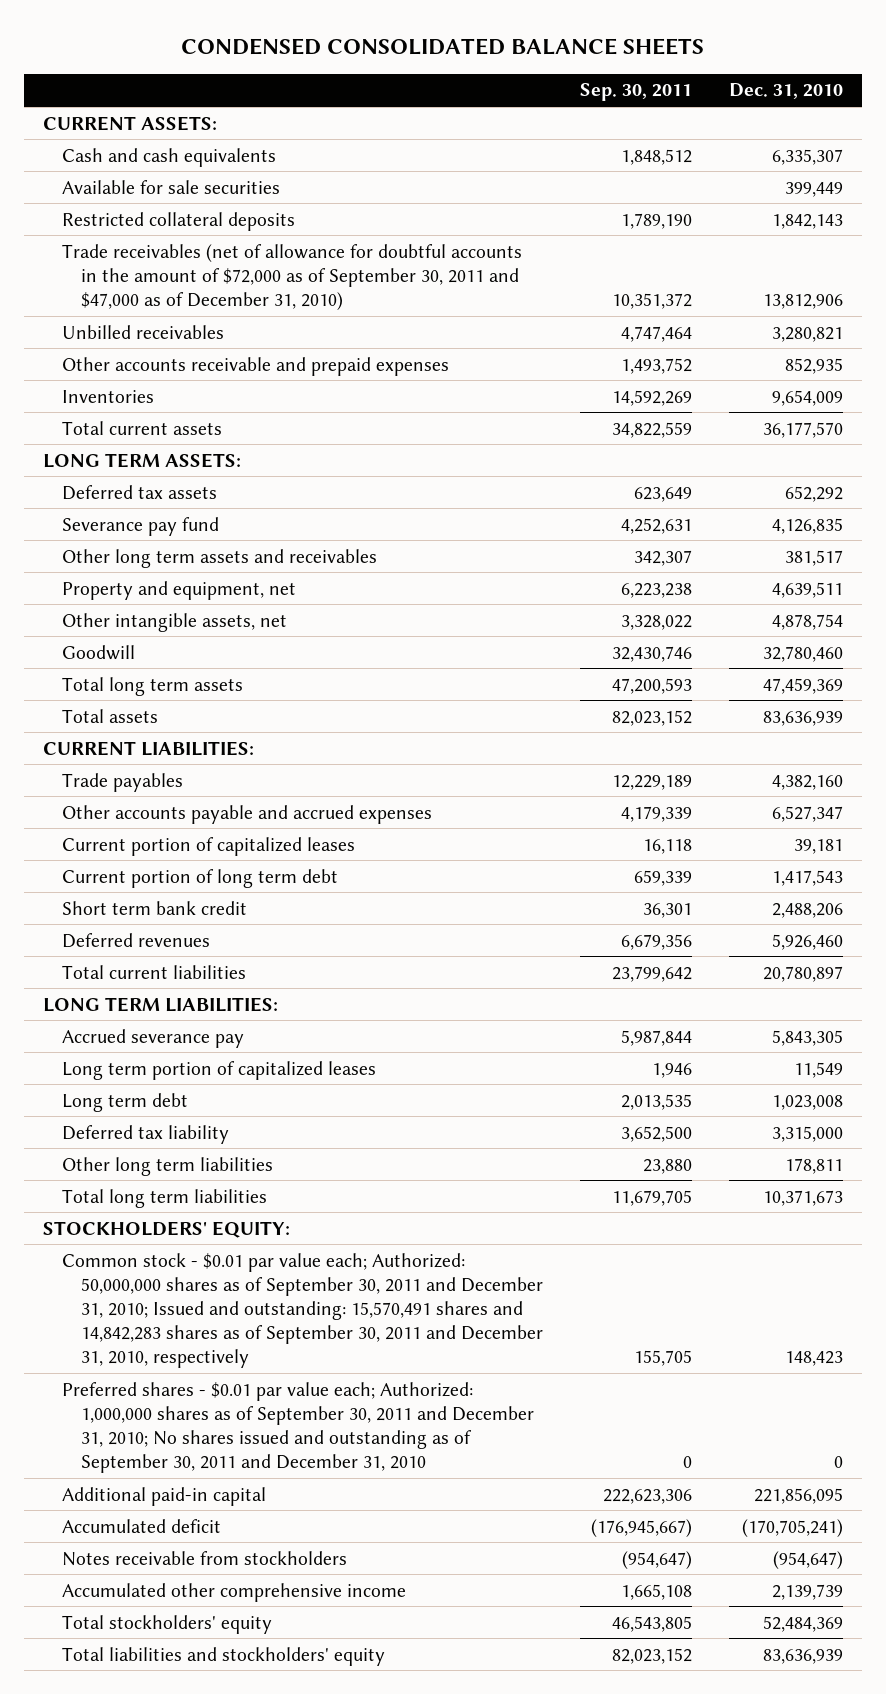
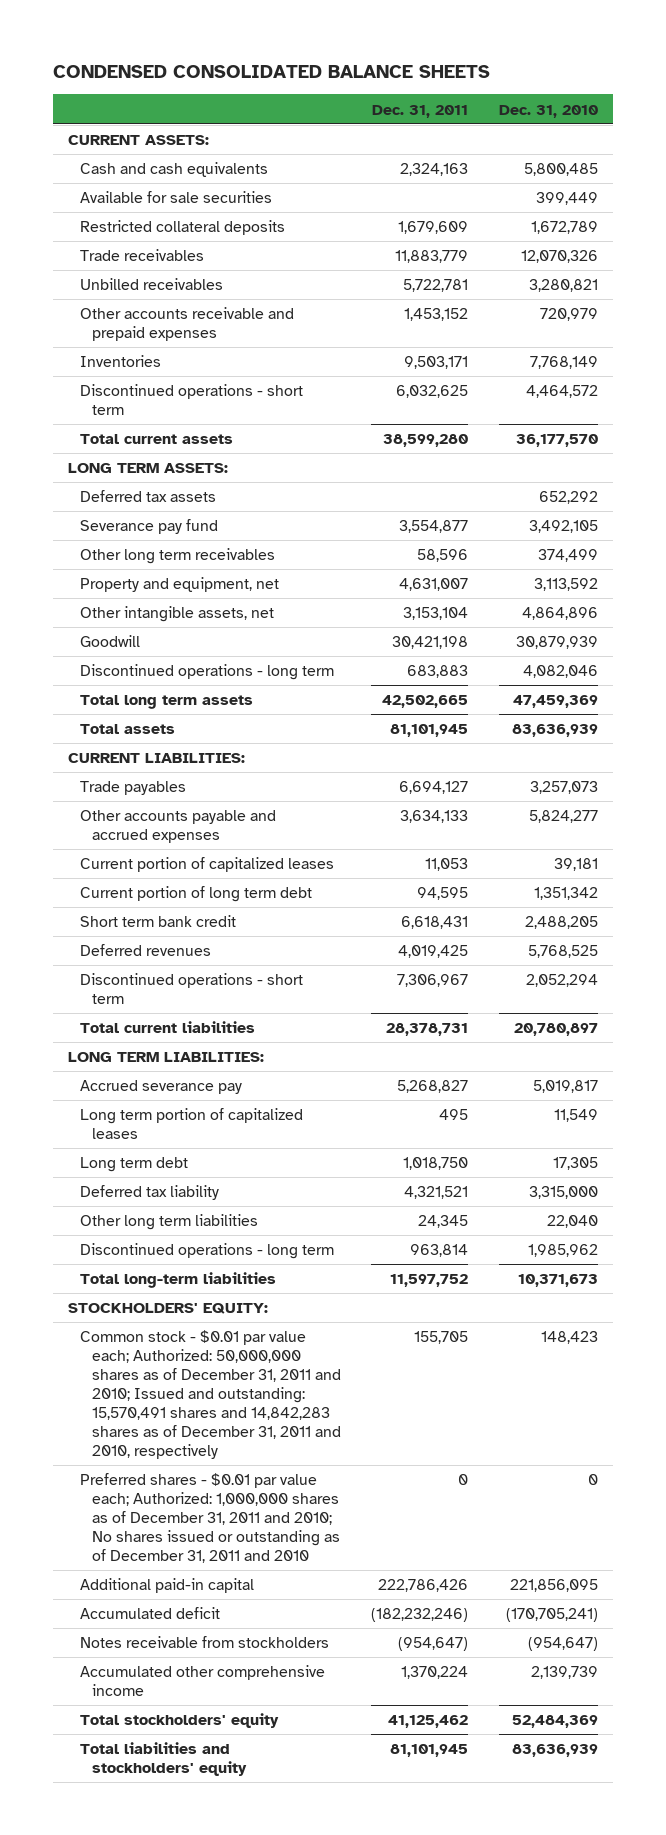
[580,83,693,102] Sep. 30, 2011 -> none
none -> [372,104,469,118] Dec. 31, 2011
[772,148,844,165] 6,335,307 -> [523,163,598,177] 5,800,485
[61,243,522,310] Trade receivables (net of allowance for doubtful accounts in the amount of $72,000 as of September 30, 2011 and $47,000 as of December 31, 2010) -> none
[772,213,844,229] 1,842,143 -> [530,221,598,235] 1,672,789
none -> [79,249,204,262] Trade receivables
[785,357,844,374] 852,935 -> [539,308,598,322] 720,979
[772,389,844,406] 9,654,009 -> [529,356,598,370] 7,768,149
none -> [79,384,303,416] Discontinued operations - short term
[772,517,844,534] 4,126,835 -> [528,520,598,534] 3,492,105
[61,548,377,568] Other long term assets and receivables -> [79,548,275,565] Other long term receivables
[785,549,844,566] 381,517 -> [537,549,598,563] 374,499
[772,581,844,598] 4,639,511 -> [533,578,598,592] 3,113,592
[772,613,844,630] 4,878,754 -> [521,607,598,621] 4,864,896
[763,645,844,662] 32,780,460 -> [515,636,598,650] 30,879,939
none -> [79,664,334,681] Discontinued operations - long term
[772,774,844,790] 4,382,160 -> [529,781,598,795] 3,257,073
[772,805,844,822] 6,527,347 -> [528,810,598,824] 5,824,277
[772,869,844,886] 1,417,543 -> [533,887,598,901] 1,351,342
[772,902,844,918] 2,488,206 -> [524,916,598,930] 2,488,205
[772,933,844,950] 5,926,460 -> [527,945,598,959] 5,768,525
none -> [79,973,303,1005] Discontinued operations - short term
[772,1029,844,1046] 5,843,305 -> [532,1080,598,1094] 5,019,817
[772,1094,844,1110] 1,023,008 -> [552,1157,598,1171] 17,305
[785,1157,844,1174] 178,811 -> [546,1215,598,1229] 22,040
none -> [79,1243,334,1260] Discontinued operations - long term
[61,1188,267,1208] Total long term liabilities -> [79,1272,276,1289] Total long-term liabilities
[61,1252,543,1368] Common stock - $0.01 par value each; Authorized: 50,000,000 shares as of September 30, 2011 and December 31, 2010; Issued and outstanding: 15,570,491 shares and 14,842,283 shares as of September 30, 2011 and December 31, 2010, respectively -> [79,1330,341,1459] Common stock - $0.01 par value each; Authorized: 50,000,000 shares as of December 31, 2011 and 2010; Issued and outstanding: 15,570,491 shares and 14,842,283 shares as of December 31, 2011 and 2010, respectively
[61,1381,534,1473] Preferred shares - $0.01 par value each; Authorized: 1,000,000 shares as of September 30, 2011 and December 31, 2010; No shares issued and outstanding as of September 30, 2011 and December 31, 2010 -> [79,1473,340,1564] Preferred shares - $0.01 par value each; Authorized: 1,000,000 shares as of December 31, 2011 and 2010; No shares issued or outstanding as of December 31, 2011 and 2010

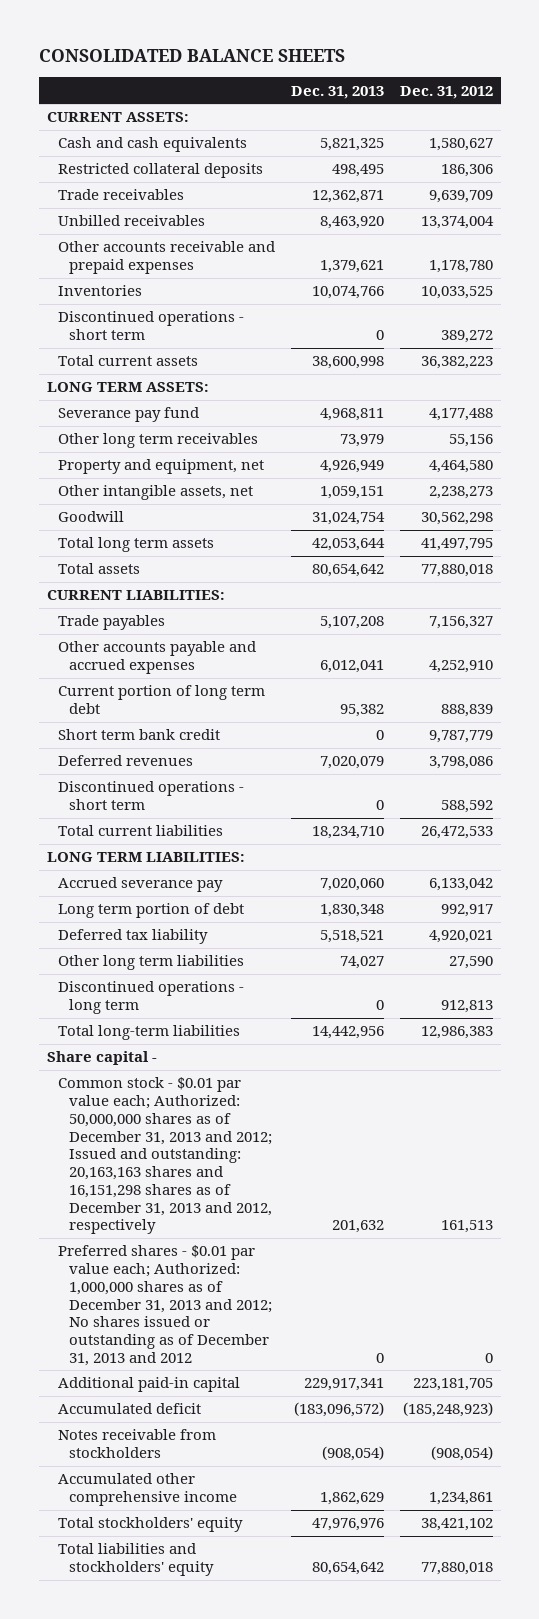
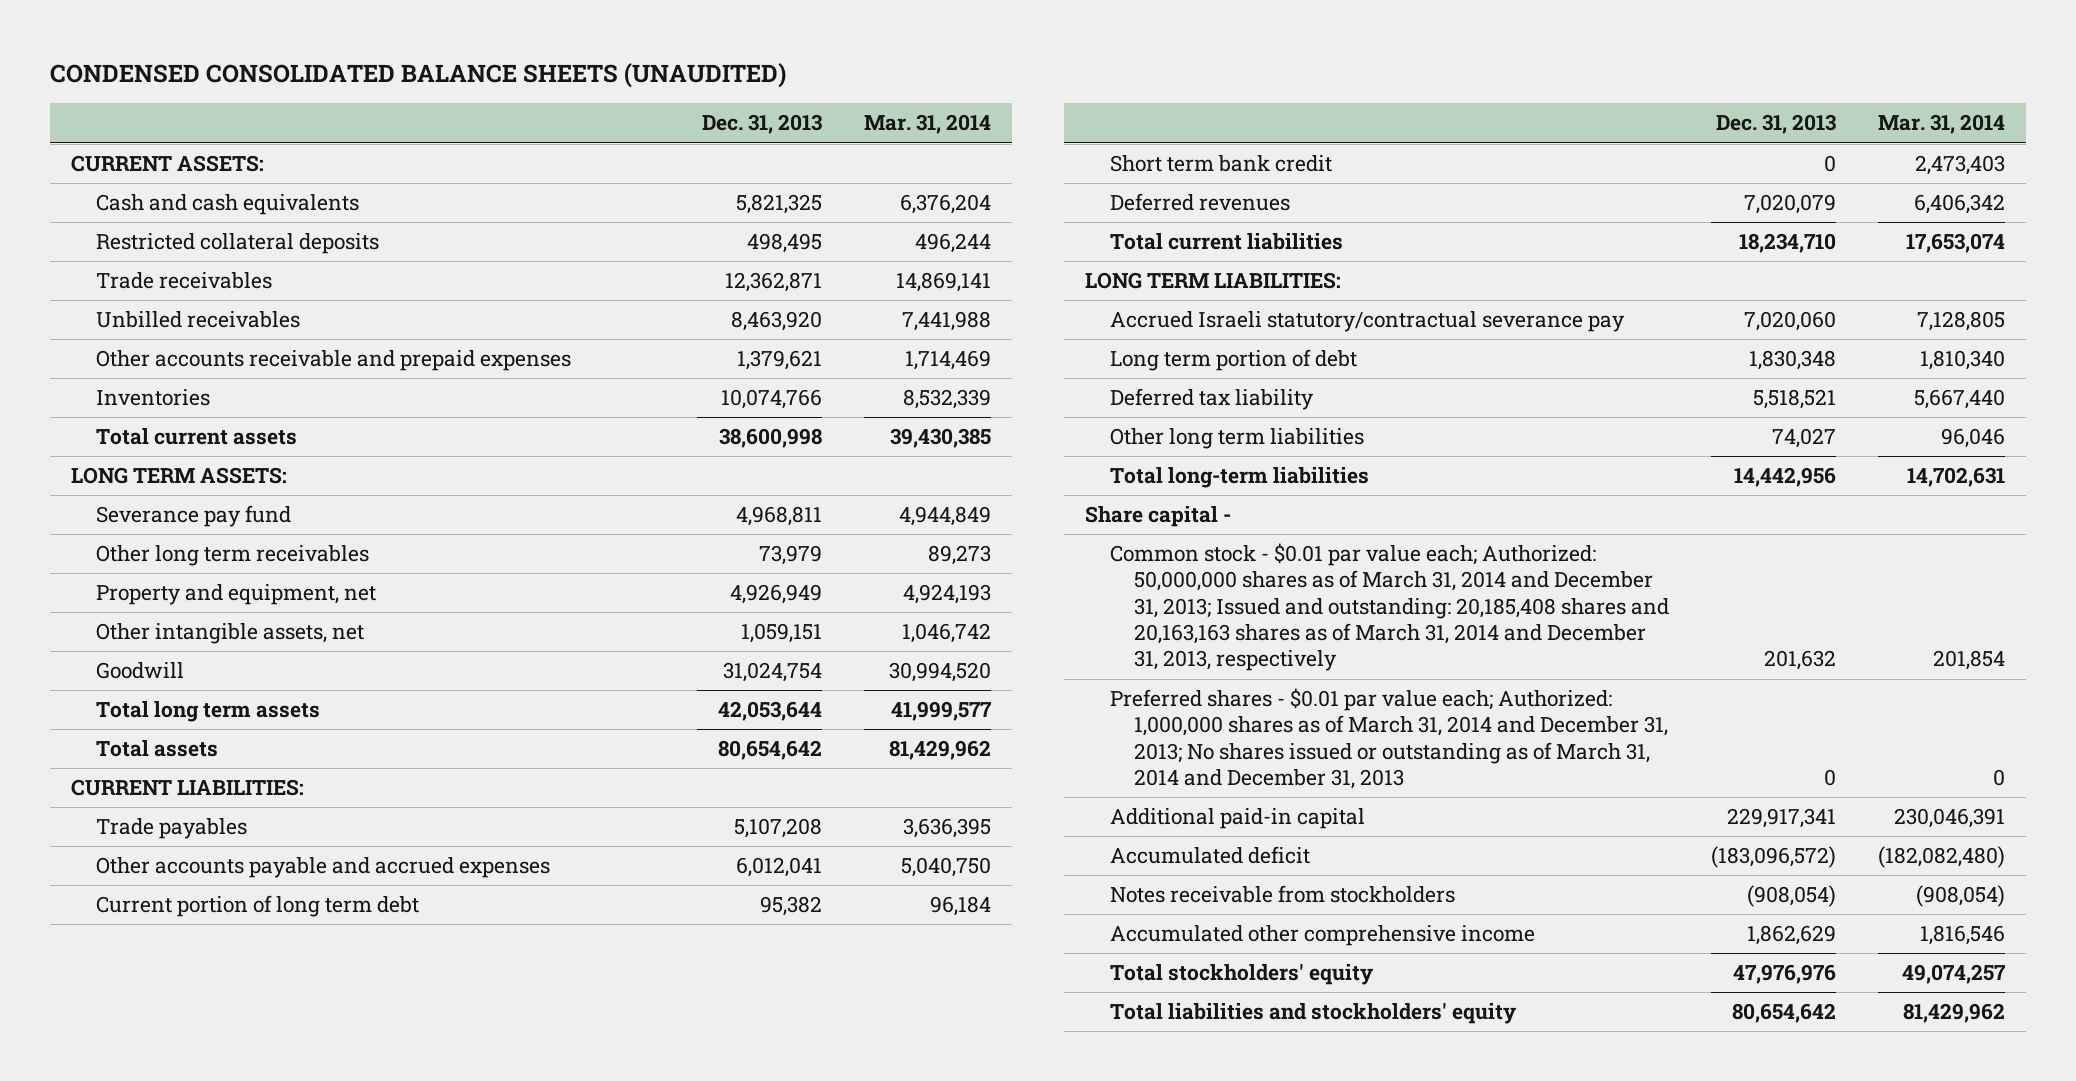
[38,49,345,63] CONSOLIDATED BALANCE SHEETS -> [50,63,787,89] CONDENSED CONSOLIDATED BALANCE SHEETS (UNAUDITED)
[399,85,493,99] Dec. 31, 2012 -> none
none -> [864,114,992,135] Mar. 31, 2014
[57,311,244,341] Discontinued operations - short term -> none
[57,781,244,811] Discontinued operations - short term -> none
[57,877,223,893] Accrued severance pay -> [1109,311,1625,333] Accrued Israeli statutory/contractual severance pay
[57,981,244,1015] Discontinued operations - long term -> none
[57,1077,272,1235] Common stock - $0.01 par value each; Authorized: 50,000,000 shares as of December 31, 2013 and 2012; Issued and outstanding: 20,163,163 shares and 16,151,298 shares as of December 31, 2013 and 2012, respectively -> [1109,543,1670,672] Common stock - $0.01 par value each; Authorized: 50,000,000 shares as of March 31, 2014 and December 31, 2013; Issued and outstanding: 20,185,408 shares and 20,163,163 shares as of March 31, 2014 and December 31, 2013, respectively
[57,1245,272,1366] Preferred shares - $0.01 par value each; Authorized: 1,000,000 shares as of December 31, 2013 and 2012; No shares issued or outstanding as of December 31, 2013 and 2012 -> [1109,688,1669,789] Preferred shares - $0.01 par value each; Authorized: 1,000,000 shares as of March 31, 2014 and December 31, 2013; No shares issued or outstanding as of March 31, 2014 and December 31, 2013

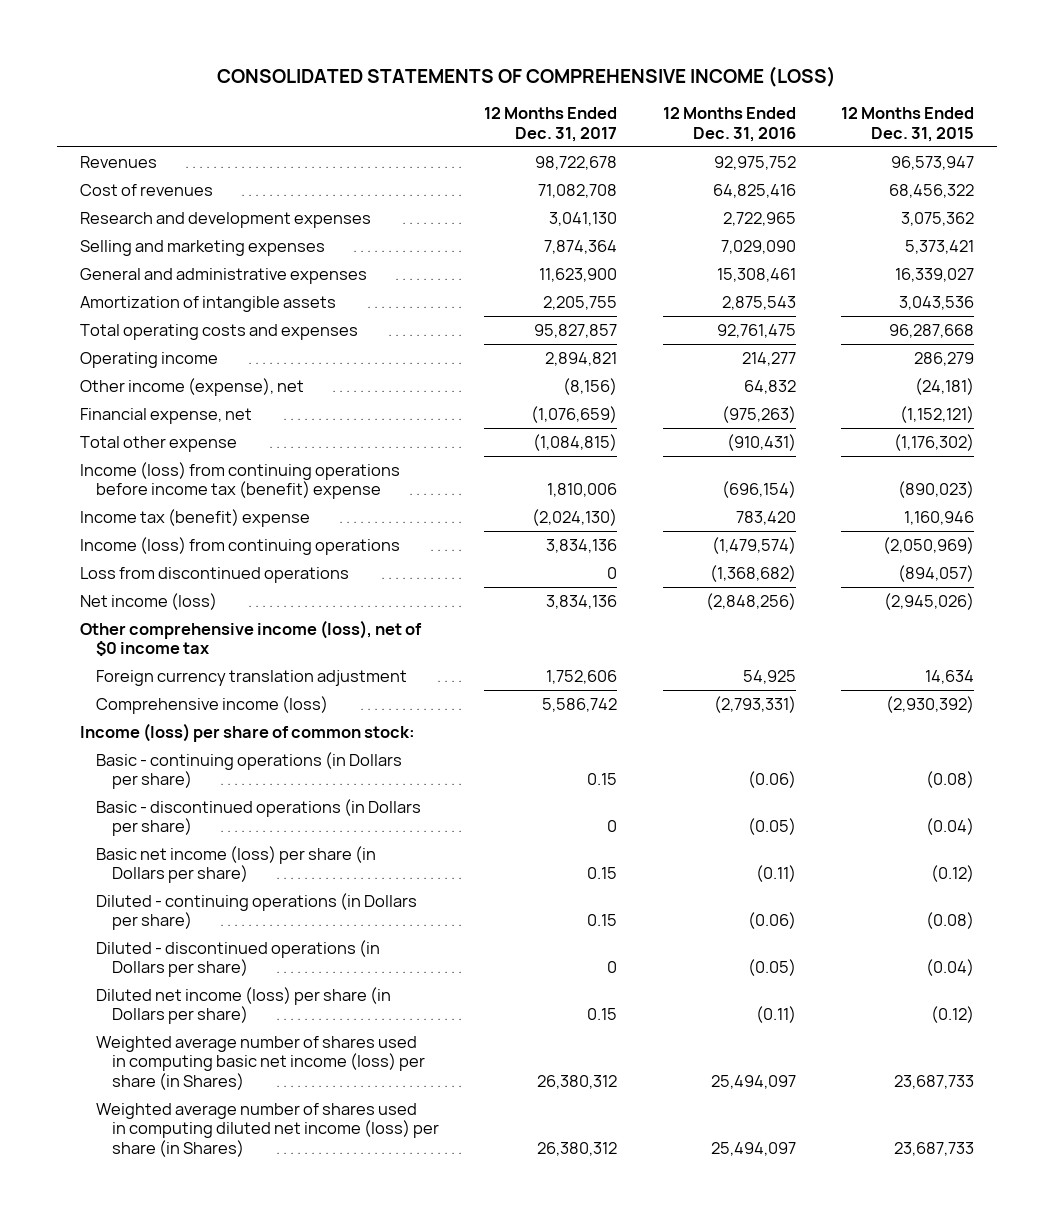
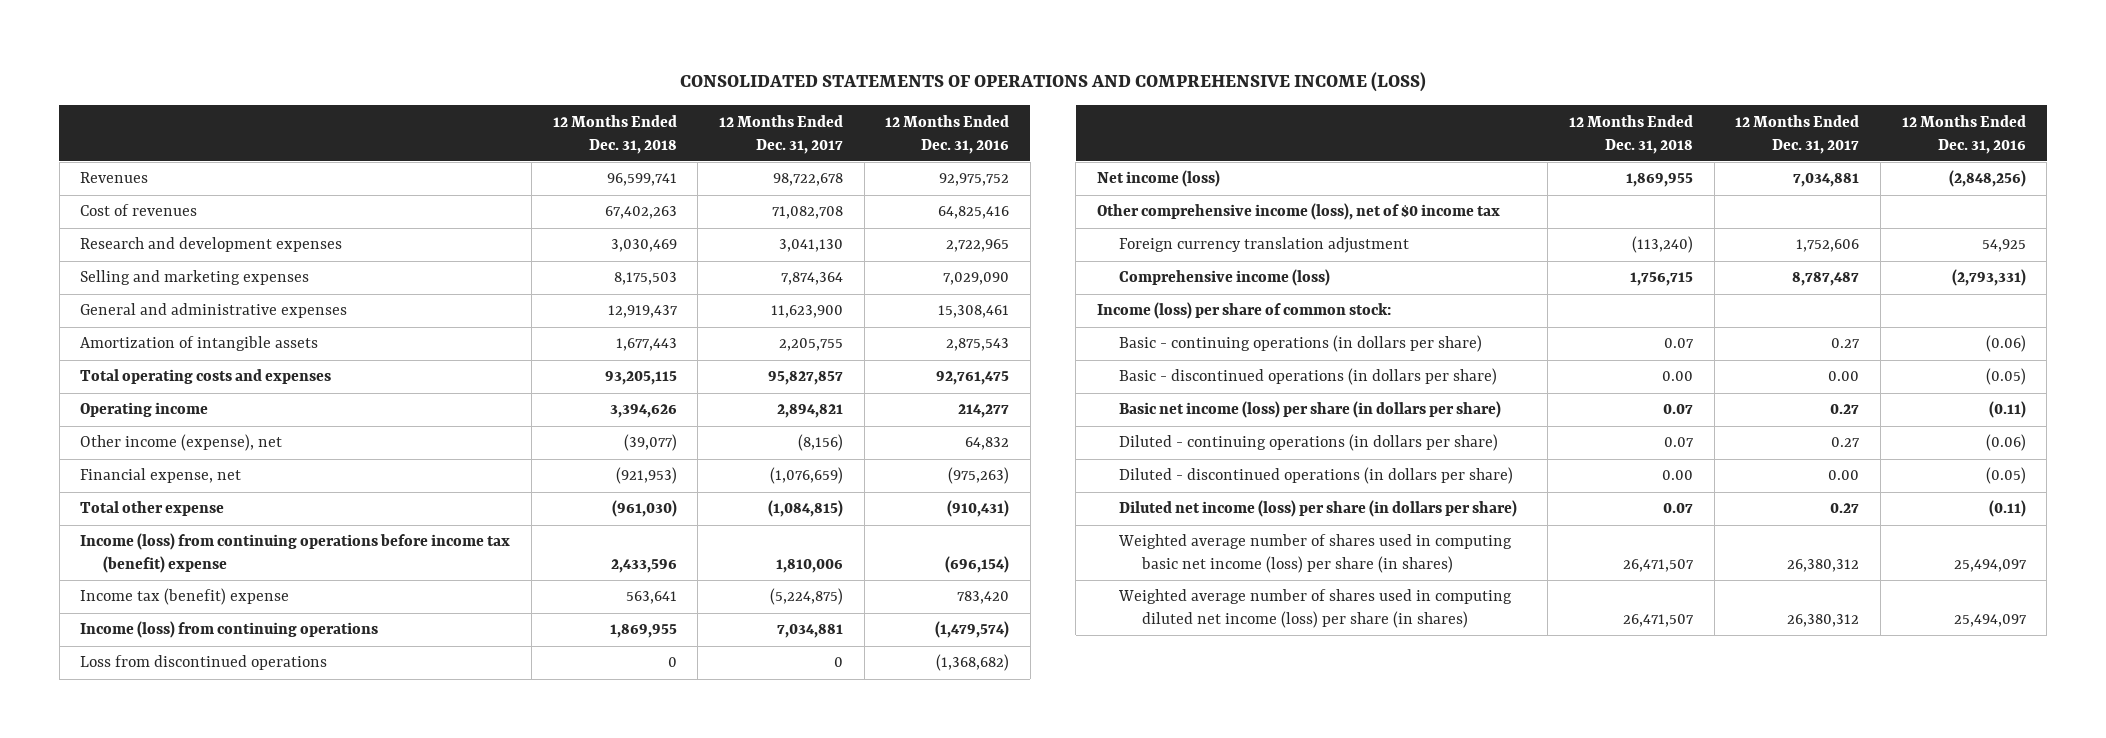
[216,65,836,87] CONSOLIDATED STATEMENTS OF COMPREHENSIVE INCOME (LOSS) -> [679,72,1426,93] CONSOLIDATED STATEMENTS OF OPERATIONS AND COMPREHENSIVE INCOME (LOSS)
[840,107,974,142] 12 Months Ended Dec. 31, 2015 -> none
none -> [552,114,677,154] 12 Months Ended Dec. 31, 2018
[532,508,618,526] (2,024,130) -> [769,588,843,606] (5,224,875)
[546,538,618,553] 3,834,136 -> [776,624,843,639] 7,034,881
[546,594,618,609] 3,834,136 -> [1793,173,1860,188] 7,034,881
[542,697,618,712] 5,586,742 -> [1792,272,1860,287] 8,787,487
[95,751,402,790] Basic - continuing operations (in Dollars per share) -> [1119,335,1483,353] Basic - continuing operations (in dollars per share)
[587,773,618,786] 0.15 -> [1831,338,1861,349] 0.27
[95,798,421,837] Basic - discontinued operations (in Dollars per share) -> [1119,368,1498,386] Basic - discontinued operations (in dollars per share)
[607,820,618,833] 0 -> [1828,371,1860,382] 0.00
[95,845,376,884] Basic net income (loss) per share (in Dollars per share) -> [1119,401,1502,419] Basic net income (loss) per share (in dollars per share)
[587,867,618,880] 0.15 -> [1830,404,1860,415] 0.27
[95,892,417,931] Diluted - continuing operations (in Dollars per share) -> [1119,434,1499,452] Diluted - continuing operations (in dollars per share)
[587,914,618,927] 0.15 -> [1831,437,1861,448] 0.27
[95,939,380,978] Diluted - discontinued operations (in Dollars per share) -> [1119,467,1514,485] Diluted - discontinued operations (in dollars per share)
[607,961,618,974] 0 -> [1828,470,1860,481] 0.00
[95,986,391,1025] Diluted net income (loss) per share (in Dollars per share) -> [1119,500,1518,518] Diluted net income (loss) per share (in dollars per share)
[587,1008,618,1021] 0.15 -> [1830,503,1860,514] 0.27
[95,1035,425,1090] Weighted average number of shares used in computing basic net income (loss) per share (in Shares) -> [1118,534,1513,574] Weighted average number of shares used in computing basic net income (loss) per share (in shares)
[95,1102,439,1157] Weighted average number of shares used in computing diluted net income (loss) per share (in Shares) -> [1118,589,1513,629] Weighted average number of shares used in computing diluted net income (loss) per share (in shares)

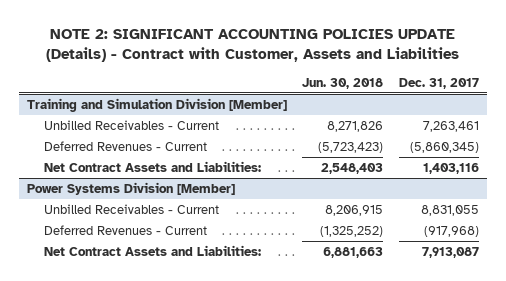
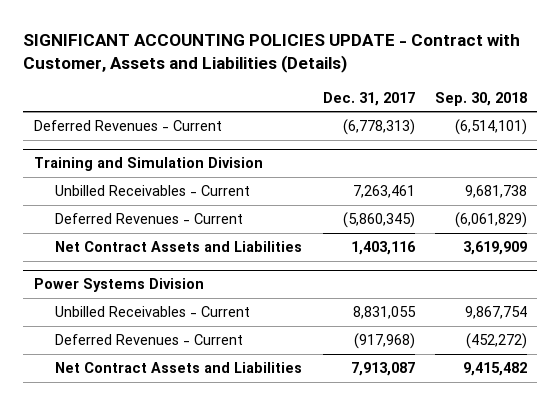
[45,29,459,62] NOTE 2: SIGNIFICANT ACCOUNTING POLICIES UPDATE (Details) - Contract with Customer, Assets and Liabilities -> [23,34,521,73] SIGNIFICANT ACCOUNTING POLICIES UPDATE - Contract with Customer, Assets and Liabilities (Details)
[302,77,384,89] Jun. 30, 2018 -> none
none -> [434,91,527,106] Sep. 30, 2018
none -> [33,120,222,132] Deferred Revenues - Current
[27,97,288,112] Training and Simulation Division [Member] -> [33,157,263,172] Training and Simulation Division
[44,160,262,172] Net Contract Assets and Liabilities: -> [55,241,303,253] Net Contract Assets and Liabilities
[27,181,236,195] Power Systems Division [Member] -> [33,278,204,293] Power Systems Division
[44,244,262,256] Net Contract Assets and Liabilities: -> [55,362,303,374] Net Contract Assets and Liabilities

